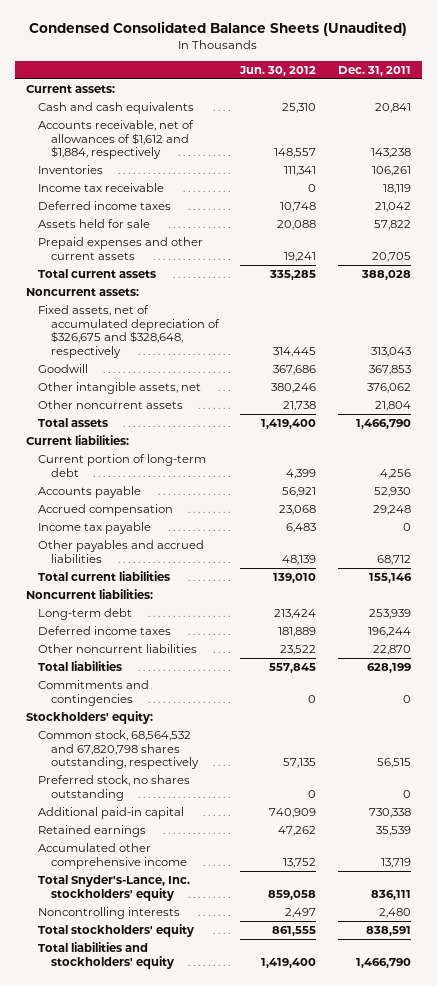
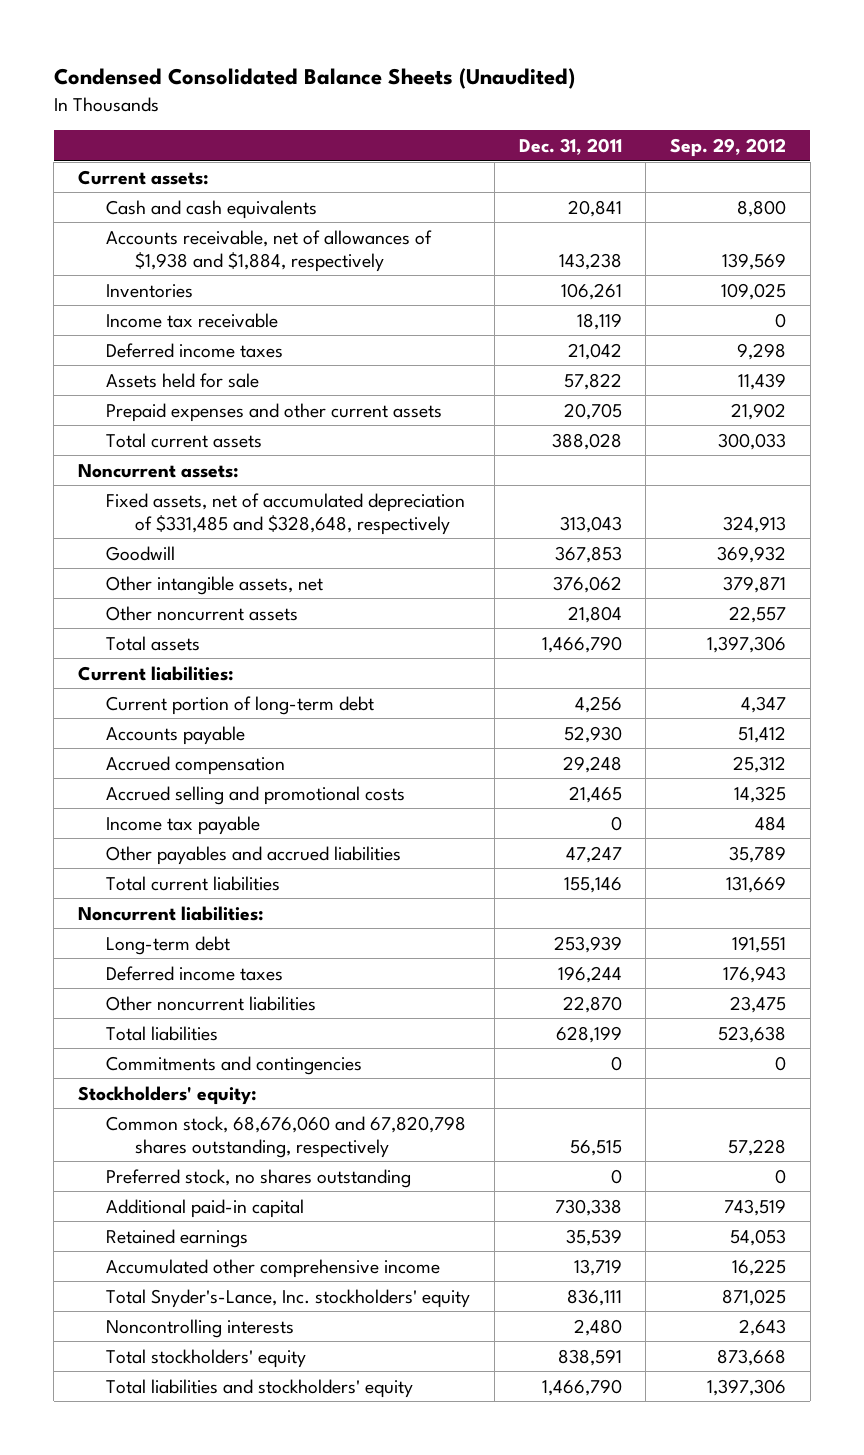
[239,65,317,76] Jun. 30, 2012 -> none
none -> [669,138,786,158] Sep. 29, 2012
[38,120,195,160] Accounts receivable, net of allowances of $1,612 and $1,884, respectively -> [106,229,433,272] Accounts receivable, net of allowances of $1,938 and $1,884, respectively
[38,305,220,358] Fixed assets, net of accumulated depreciation of $326,675 and $328,648, respectively -> [106,492,466,535] Fixed assets, net of accumulated depreciation of $331,485 and $328,648, respectively
none -> [106,785,406,805] Accrued selling and promotional costs
[376,554,411,565] 68,712 -> [565,845,622,863] 47,247
[38,730,199,770] Common stock, 68,564,532 and 67,820,798 shares outstanding, respectively -> [106,1115,467,1158] Common stock, 68,676,060 and 67,820,798 shares outstanding, respectively

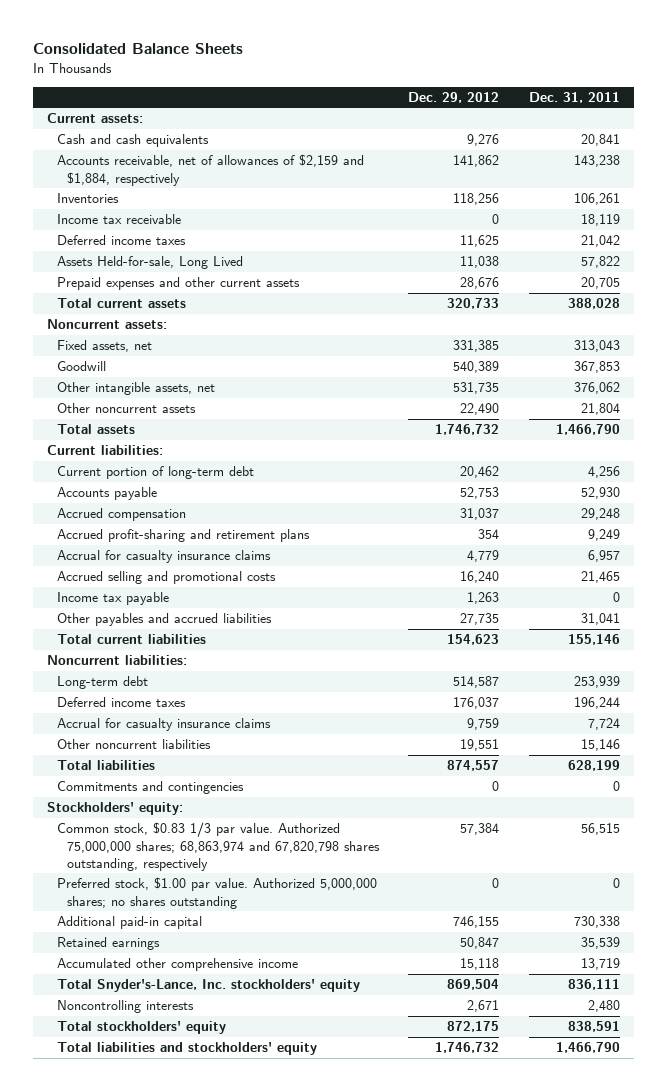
[53,68,575,90] Condensed Consolidated Balance Sheets (Unaudited) -> [32,43,243,55] Consolidated Balance Sheets
[669,138,786,158] Sep. 29, 2012 -> none
none -> [408,91,500,103] Dec. 29, 2012
[106,229,433,272] Accounts receivable, net of allowances of $1,938 and $1,884, respectively -> [57,154,365,186] Accounts receivable, net of allowances of $2,159 and $1,884, respectively
[106,372,260,388] Assets held for sale -> [57,256,244,270] Assets Held-for-sale, Long Lived
[106,492,466,535] Fixed assets, net of accumulated depreciation of $331,485 and $328,648, respectively -> [57,340,153,353] Fixed assets, net
none -> [57,529,311,543] Accrued profit-sharing and retirement plans
none -> [57,550,272,564] Accrual for casualty insurance claims
[565,845,622,863] 47,247 -> [580,613,620,626] 31,041
none -> [57,718,272,732] Accrual for casualty insurance claims
[562,995,622,1013] 22,870 -> [580,739,620,752] 15,146
[106,1115,467,1158] Common stock, 68,676,060 and 67,820,798 shares outstanding, respectively -> [57,822,380,871] Common stock, $0.83 1/3 par value. Authorized 75,000,000 shares; 68,863,974 and 67,820,798 shares outstanding, respectively
[106,1168,412,1188] Preferred stock, no shares outstanding -> [57,877,378,909] Preferred stock, $1.00 par value. Authorized 5,000,000 shares; no shares outstanding

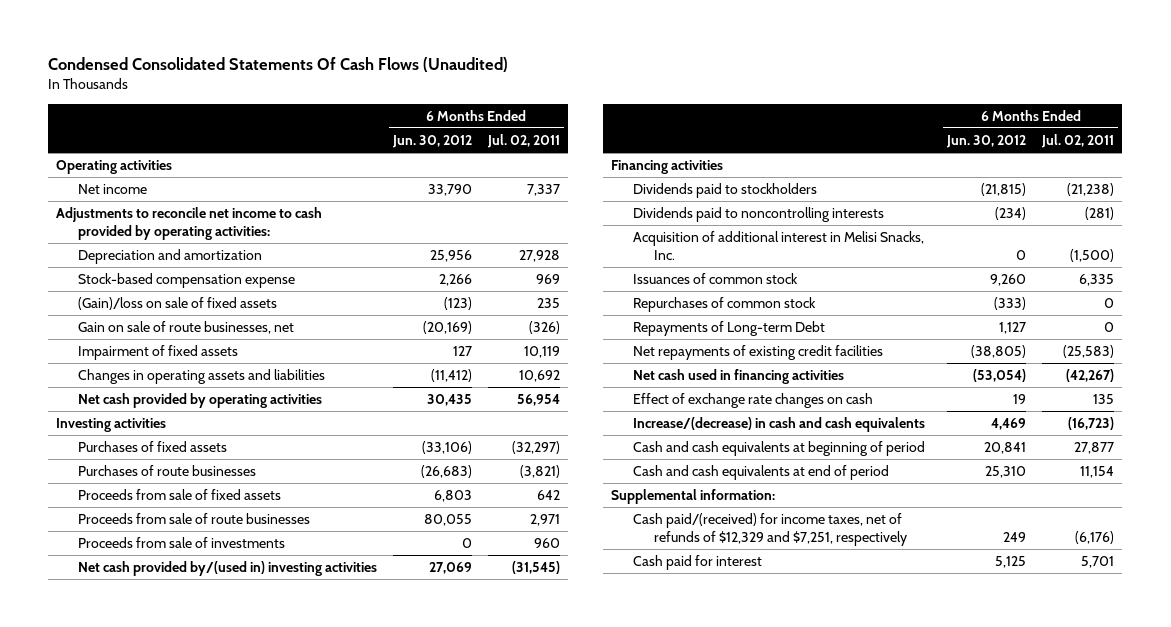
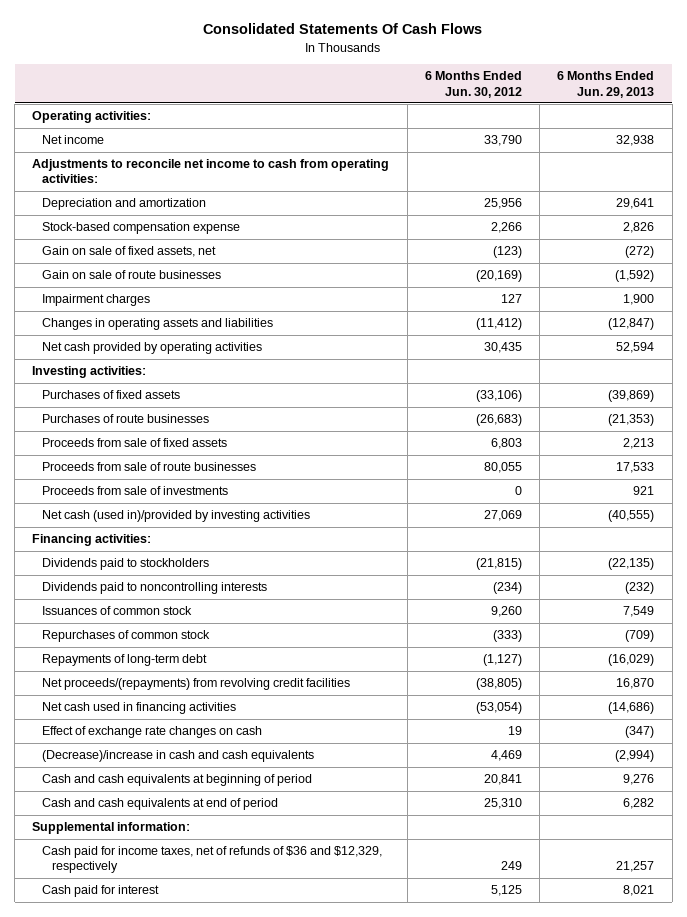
[48,57,509,73] Condensed Consolidated Statements Of Cash Flows (Unaudited) -> [203,23,483,35] Consolidated Statements Of Cash Flows
[486,134,560,149] Jul. 02, 2011 -> none
none -> [557,71,655,98] 6 Months Ended Jun. 29, 2013
[56,160,173,175] Operating activities -> [32,111,152,124] Operating activities:
[56,207,323,240] Adjustments to reconcile net income to cash provided by operating activities: -> [32,159,390,184] Adjustments to reconcile net income to cash from operating activities:
[77,297,277,311] (Gain)/loss on sale of fixed assets -> [42,246,217,258] Gain on sale of fixed assets, net
[77,321,294,335] Gain on sale of route businesses, net -> [42,270,222,280] Gain on sale of route businesses
[77,345,238,361] Impairment of fixed assets -> [42,294,151,307] Impairment charges
[56,418,167,433] Investing activities -> [32,366,147,379] Investing activities:
[77,561,377,577] Net cash provided by/(used in) investing activities -> [42,510,311,523] Net cash (used in)/provided by investing activities
[611,160,724,175] Financing activities -> [32,534,152,547] Financing activities:
[632,231,924,260] Acquisition of additional interest in Melisi Snacks, Inc. -> none
[632,321,825,337] Repayments of Long-term Debt -> [42,654,208,667] Repayments of long-term debt
[999,322,1027,335] 1,127 -> [482,654,522,667] (1,127)
[632,345,883,361] Net repayments of existing credit facilities -> [42,678,351,691] Net proceeds/(repayments) from revolving credit facilities
[632,417,925,433] Increase/(decrease) in cash and cash equivalents -> [42,750,315,763] (Decrease)/increase in cash and cash equivalents
[632,513,907,546] Cash paid/(received) for income taxes, net of refunds of $12,329 and $7,251, respectively -> [42,846,383,874] Cash paid for income taxes, net of refunds of $36 and $12,329, respectively

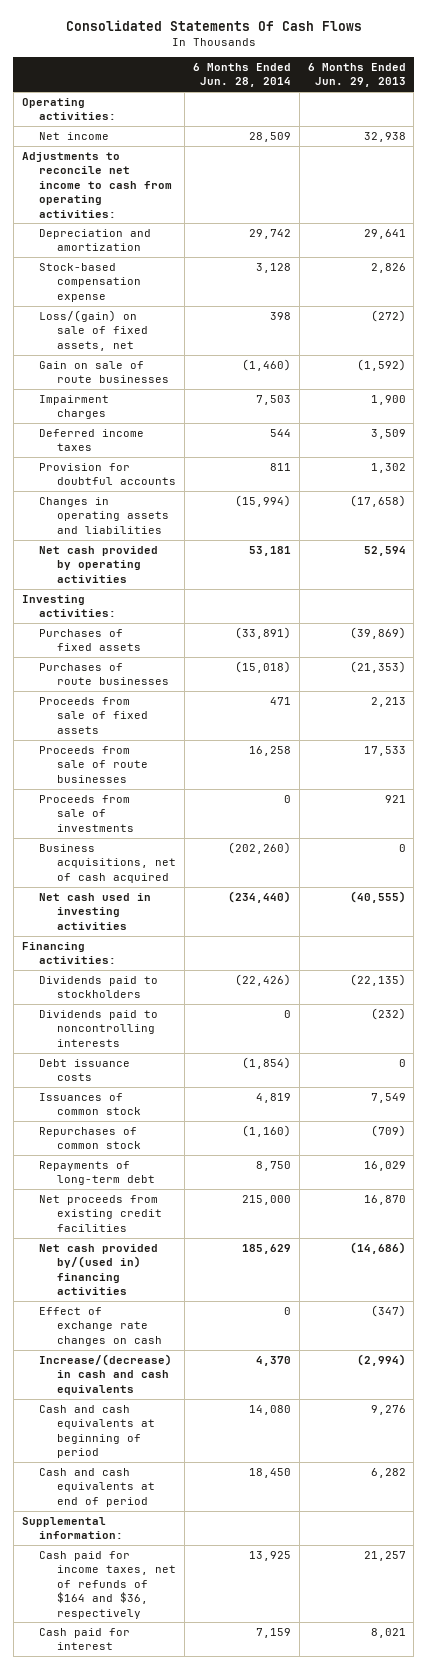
[424,71,522,98] 6 Months Ended Jun. 30, 2012 -> none
none -> [192,62,291,88] 6 Months Ended Jun. 28, 2014
[42,246,217,258] Gain on sale of fixed assets, net -> [39,309,149,351] Loss/(gain) on sale of fixed assets, net
none -> [39,428,145,452] Deferred income taxes
none -> [39,462,177,486] Provision for doubtful accounts
[608,318,655,331] (12,847) -> [349,494,406,507] (17,658)
none -> [39,843,177,883] Business acquisitions, net of cash acquired
[42,510,311,523] Net cash (used in)/provided by investing activities -> [39,892,152,930] Net cash used in investing activities
none -> [39,1058,131,1082] Debt issuance costs
[608,654,655,667] (16,029) -> [363,1160,406,1171] 16,029
[42,678,351,691] Net proceeds/(repayments) from revolving credit facilities -> [39,1194,163,1232] Net proceeds from existing credit facilities
[42,702,237,715] Net cash used in financing activities -> [39,1243,159,1296] Net cash provided by/(used in) financing activities
[42,750,315,763] (Decrease)/increase in cash and cash equivalents -> [39,1353,173,1395] Increase/(decrease) in cash and cash equivalents
[42,846,383,874] Cash paid for income taxes, net of refunds of $36 and $12,329, respectively -> [39,1550,177,1619] Cash paid for income taxes, net of refunds of $164 and $36, respectively

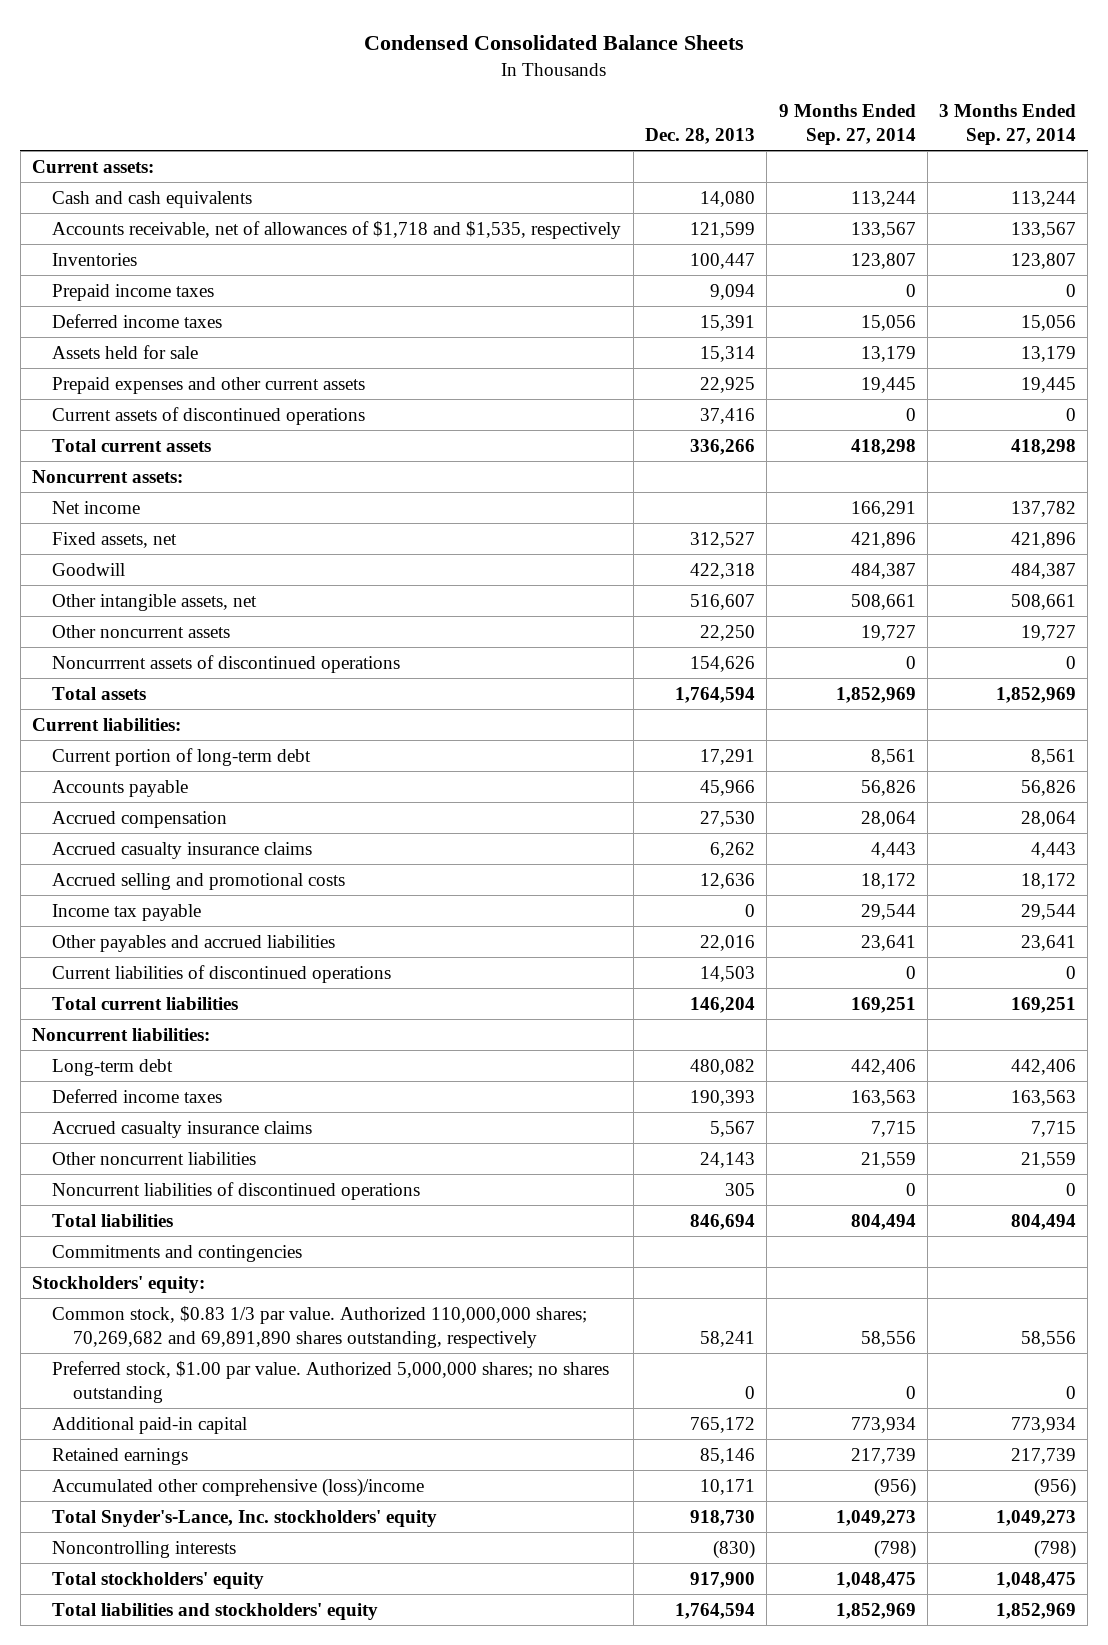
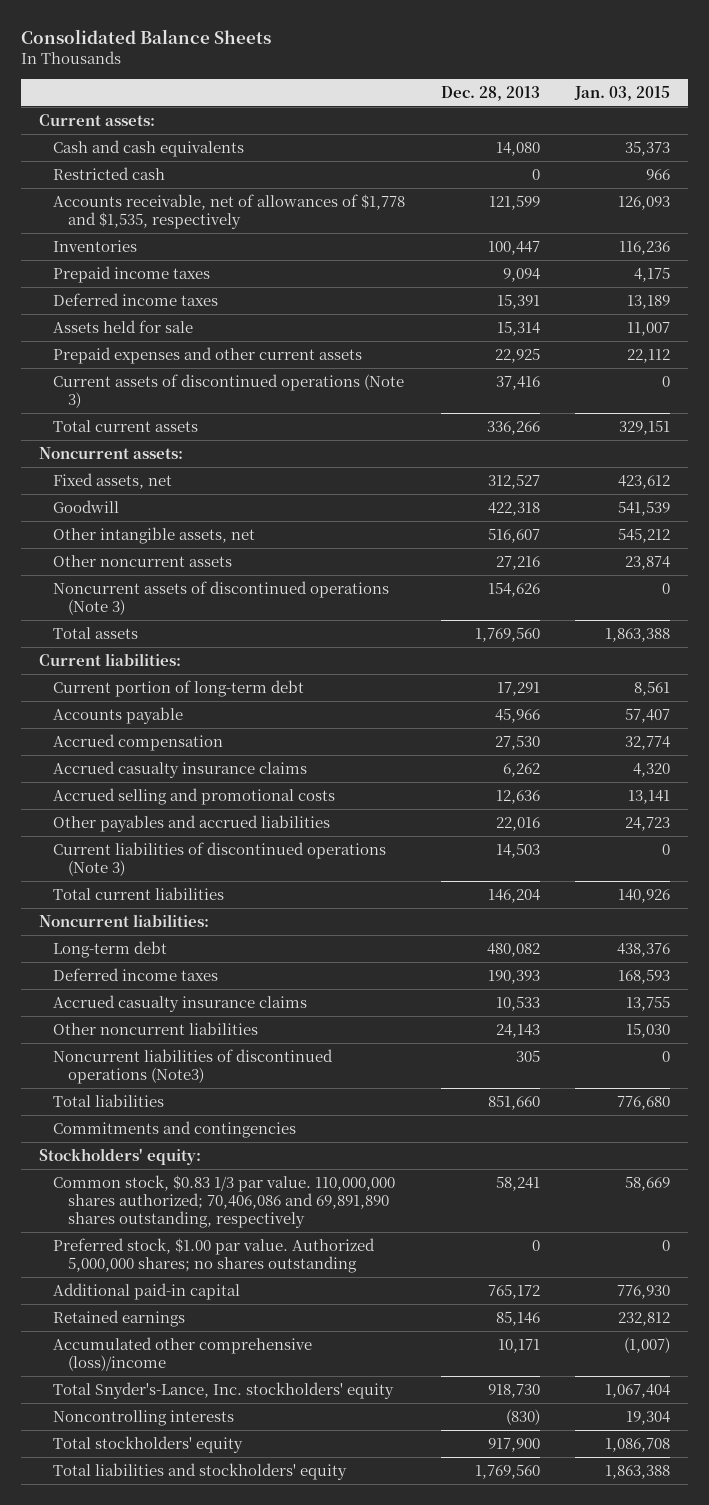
[364,35,745,51] Condensed Consolidated Balance Sheets -> [20,28,271,44] Consolidated Balance Sheets
[778,104,916,145] 9 Months Ended Sep. 27, 2014 -> none
[939,104,1077,145] 3 Months Ended Sep. 27, 2014 -> none
none -> [574,85,671,101] Jan. 03, 2015
none -> [53,166,166,180] Restricted cash
[52,220,622,239] Accounts receivable, net of allowances of $1,718 and $1,535, respectively -> [53,193,406,229] Accounts receivable, net of allowances of $1,778 and $1,535, respectively
[52,406,366,425] Current assets of discontinued operations -> [53,373,405,408] Current assets of discontinued operations (Note 3)
[52,500,141,514] Net income -> none
[699,624,755,641] 22,250 -> [495,555,540,570] 27,216
[52,654,401,673] Noncurrrent assets of discontinued operations -> [53,580,390,615] Noncurrent assets of discontinued operations (Note 3)
[674,686,755,703] 1,764,594 -> [474,626,540,642] 1,769,560
[52,903,202,921] Income tax payable -> none
[52,964,392,983] Current liabilities of discontinued operations -> [53,841,387,876] Current liabilities of discontinued operations (Note 3)
[709,1120,755,1137] 5,567 -> [495,995,540,1011] 10,533
[52,1181,421,1200] Noncurrent liabilities of discontinued operations -> [53,1048,334,1084] Noncurrent liabilities of discontinued operations (Note3)
[689,1213,755,1230] 846,694 -> [487,1094,540,1110] 851,660
[52,1305,588,1348] Common stock, $0.83 1/3 par value. Authorized 110,000,000 shares; 70,269,682 and 69,891,890 shares outstanding, respectively -> [53,1174,396,1228] Common stock, $0.83 1/3 par value. 110,000,000 shares authorized; 70,406,086 and 69,891,890 shares outstanding, respectively
[674,1602,755,1619] 1,764,594 -> [474,1463,540,1479] 1,769,560

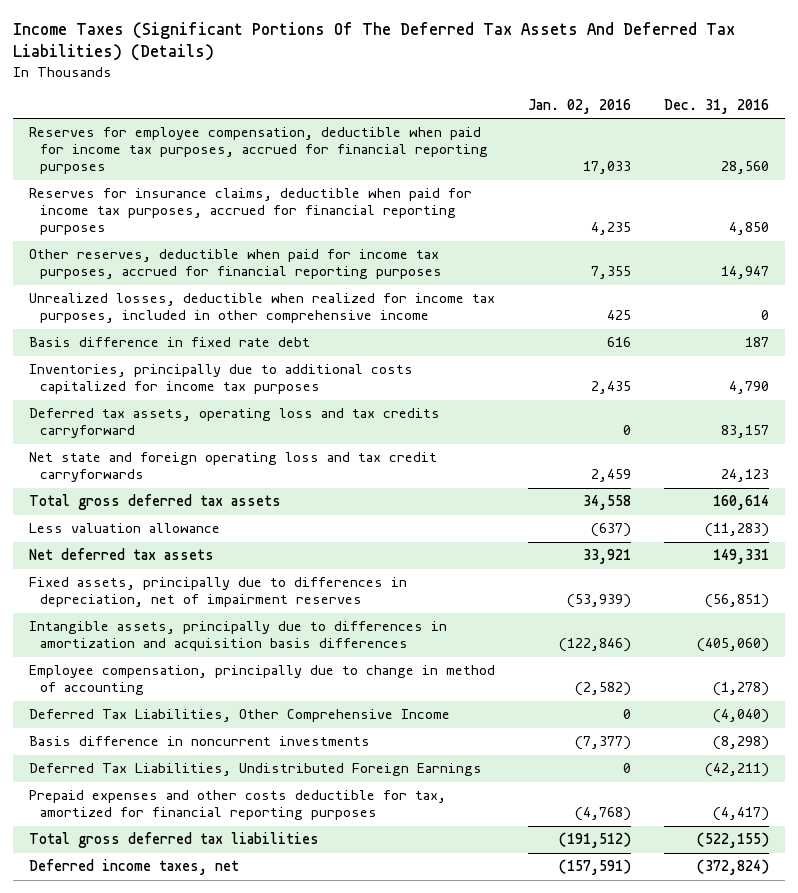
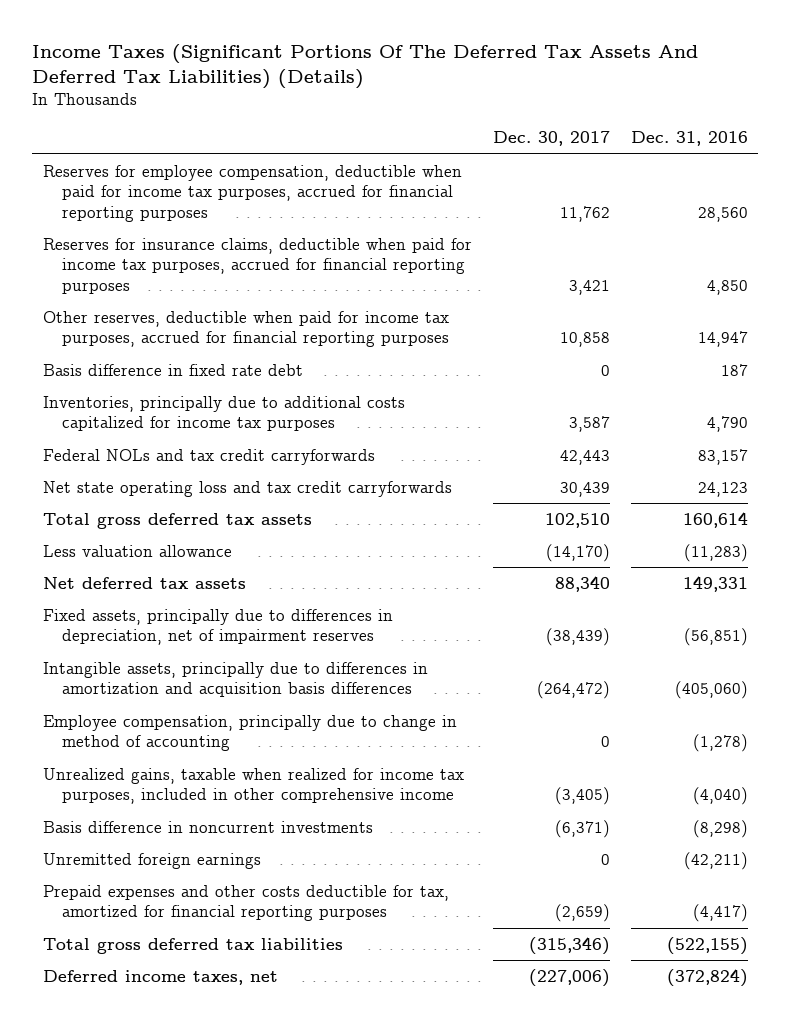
[528,98,632,114] Jan. 02, 2016 -> none
none -> [492,131,610,147] Dec. 30, 2017
[29,293,496,324] Unrealized losses, deductible when realized for income tax purposes, included in other comprehensive income -> none
[29,408,441,439] Deferred tax assets, operating loss and tax credits carryforward -> [42,448,375,465] Federal NOLs and tax credit carryforwards
[29,452,438,483] Net state and foreign operating loss and tax credit carryforwards -> [42,480,452,497] Net state operating loss and tax credit carryforwards
[29,709,451,723] Deferred Tax Liabilities, Other Comprehensive Income -> [42,767,464,805] Unrealized gains, taxable when realized for income tax purposes, included in other comprehensive income
[29,763,483,777] Deferred Tax Liabilities, Undistributed Foreign Earnings -> [42,852,261,869] Unremitted foreign earnings

